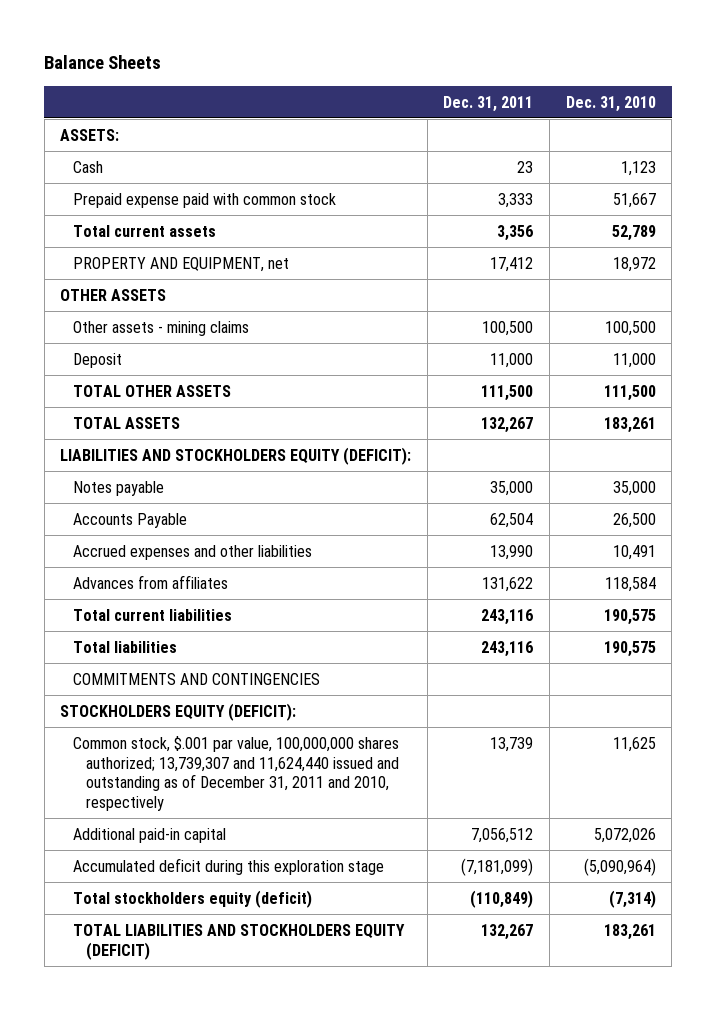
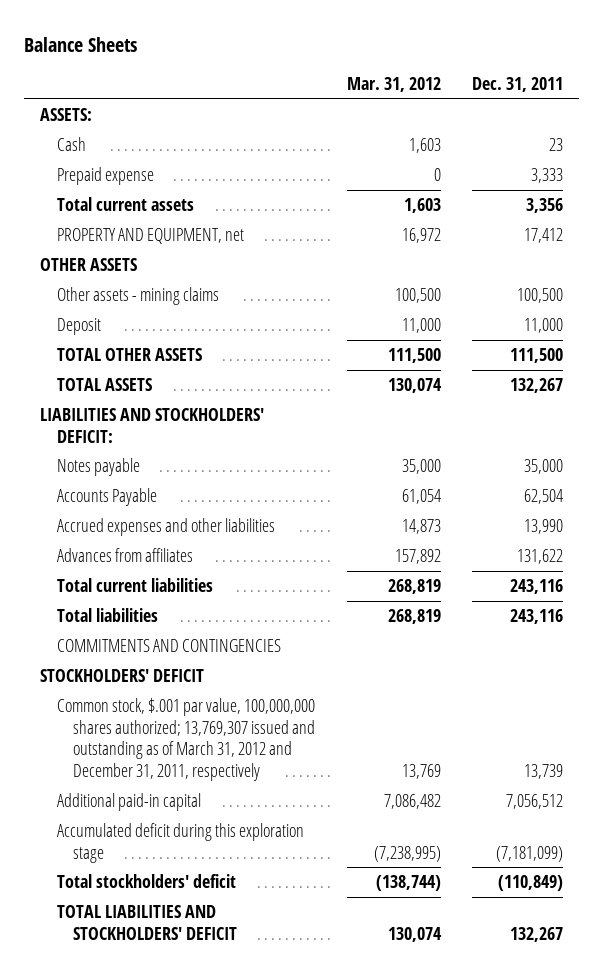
[565,95,656,112] Dec. 31, 2010 -> none
none -> [346,77,441,93] Mar. 31, 2012
[73,192,337,208] Prepaid expense paid with common stock -> [56,167,154,186] Prepaid expense
[60,446,412,465] LIABILITIES AND STOCKHOLDERS EQUITY (DEFICIT): -> [40,408,265,443] LIABILITIES AND STOCKHOLDERS' DEFICIT:
[60,702,297,721] STOCKHOLDERS EQUITY (DEFICIT): -> [40,669,205,683] STOCKHOLDERS' DEFICIT
[73,735,400,811] Common stock, $.001 par value, 100,000,000 shares authorized; 13,739,307 and 11,624,440 issued and outstanding as of December 31, 2011 and 2010, respectively -> [56,698,316,781] Common stock, $.001 par value, 100,000,000 shares authorized; 13,769,307 issued and outstanding as of March 31, 2012 and December 31, 2011, respectively
[73,889,313,908] Total stockholders equity (deficit) -> [56,874,236,889] Total stockholders' deficit
[73,923,406,960] TOTAL LIABILITIES AND STOCKHOLDERS EQUITY (DEFICIT) -> [56,905,238,940] TOTAL LIABILITIES AND STOCKHOLDERS' DEFICIT

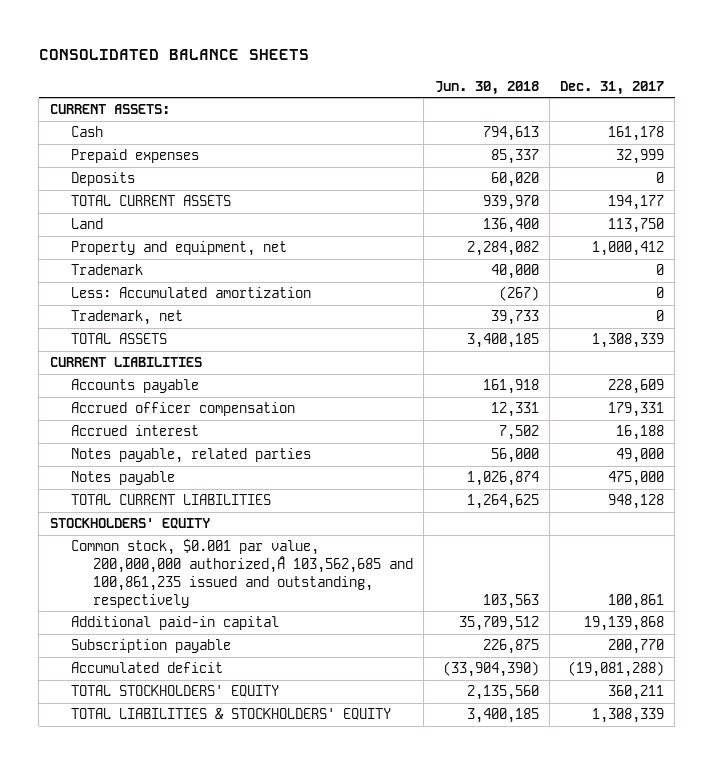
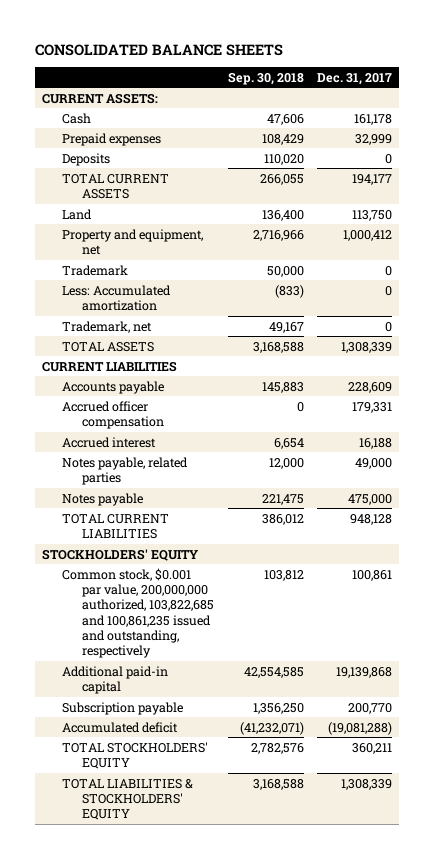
[434,80,539,95] Jun. 30, 2018 -> none
none -> [227,71,304,85] Sep. 30, 2018
[71,539,414,608] Common stock, $0.001 par value, 200,000,000 authorized,Â 103,562,685 and 100,861,235 issued and outstanding, respectively -> [61,567,214,659] Common stock, $0.001 par value, 200,000,000 authorized, 103,822,685 and 100,861,235 issued and outstanding, respectively

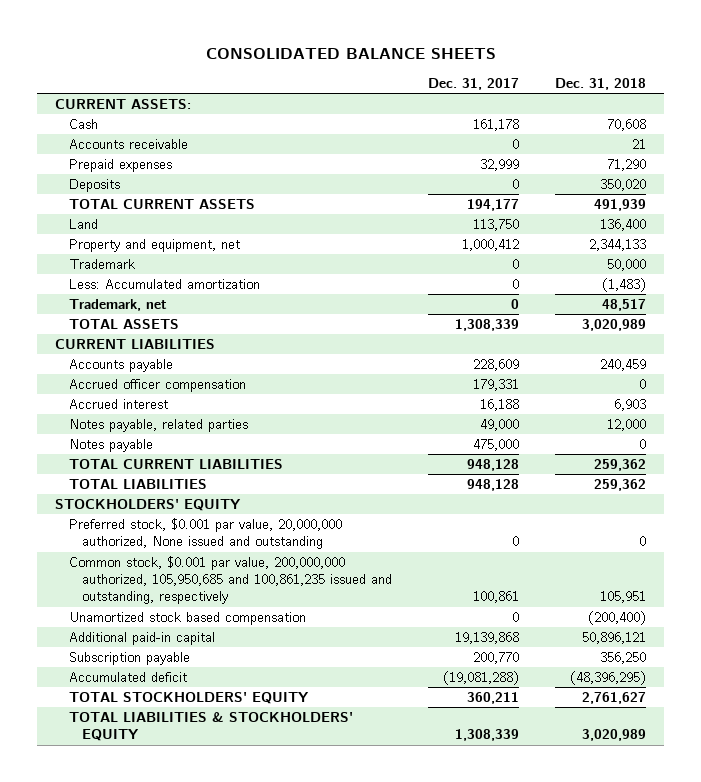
[227,71,304,85] Sep. 30, 2018 -> none
none -> [554,78,646,91] Dec. 31, 2018
none -> [68,139,188,150] Accounts receivable
none -> [68,479,207,490] TOTAL LIABILITIES
none -> [68,518,342,550] Preferred stock, $0.001 par value, 20,000,000 authorized, None issued and outstanding
[61,567,214,659] Common stock, $0.001 par value, 200,000,000 authorized, 103,822,685 and 100,861,235 issued and outstanding, respectively -> [68,556,393,605] Common stock, $0.001 par value, 200,000,000 authorized, 105,950,685 and 100,861,235 issued and outstanding, respectively
none -> [68,612,306,626] Unamortized stock based compensation

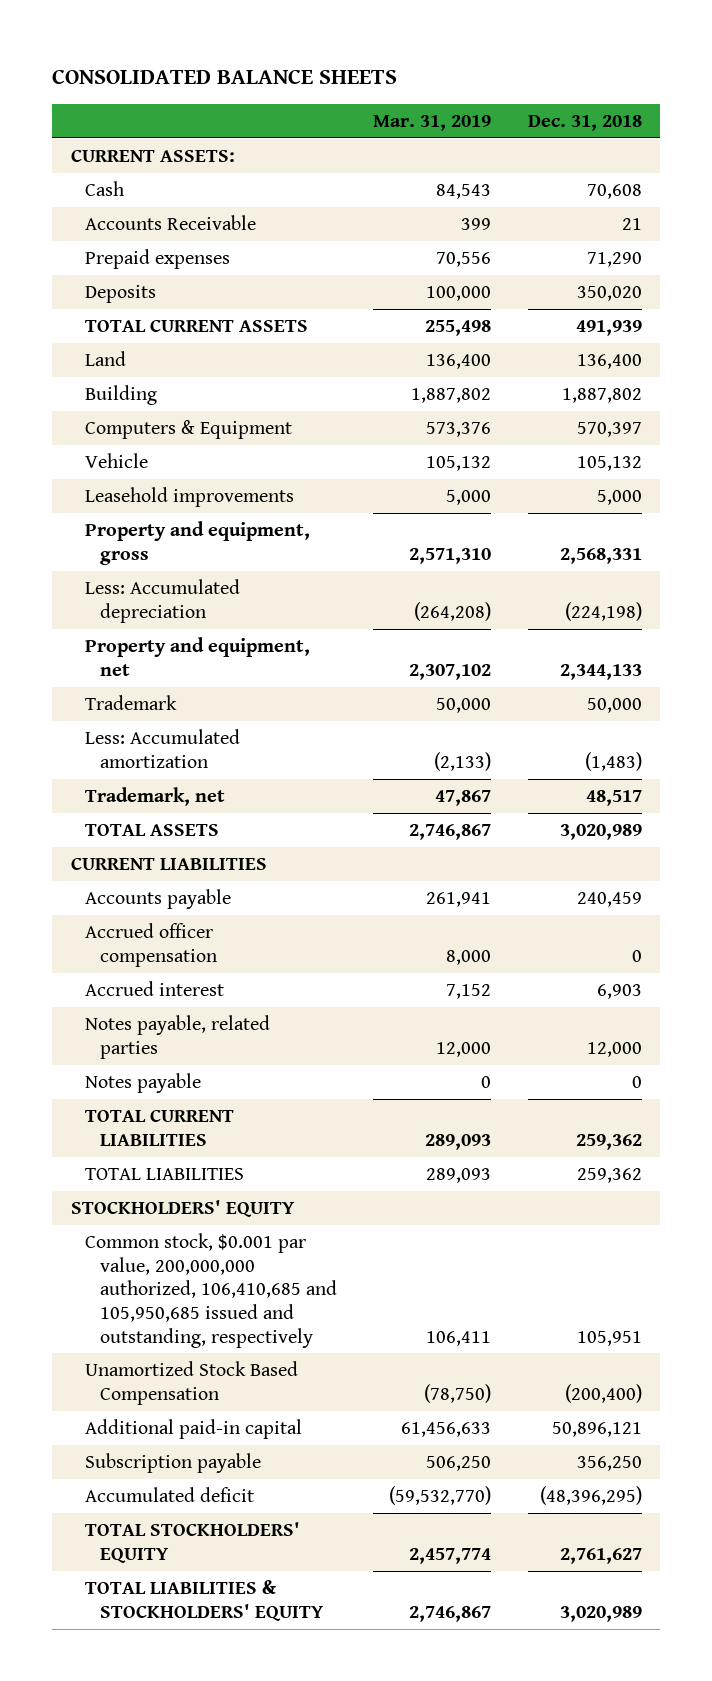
[427,78,519,91] Dec. 31, 2017 -> none
none -> [373,115,492,132] Mar. 31, 2019
[68,139,188,150] Accounts receivable -> [85,215,257,231] Accounts Receivable
none -> [85,385,158,406] Building
none -> [85,420,293,440] Computers & Equipment
none -> [85,453,149,469] Vehicle
none -> [85,487,295,508] Leasehold improvements
none -> [85,521,311,565] Property and equipment, gross
none -> [85,579,241,623] Less: Accumulated depreciation
[68,518,342,550] Preferred stock, $0.001 par value, 20,000,000 authorized, None issued and outstanding -> none
[68,556,393,605] Common stock, $0.001 par value, 200,000,000 authorized, 105,950,685 and 100,861,235 issued and outstanding, respectively -> [85,1233,337,1348] Common stock, $0.001 par value, 200,000,000 authorized, 106,410,685 and 105,950,685 issued and outstanding, respectively
[68,612,306,626] Unamortized stock based compensation -> [85,1361,299,1405] Unamortized Stock Based Compensation

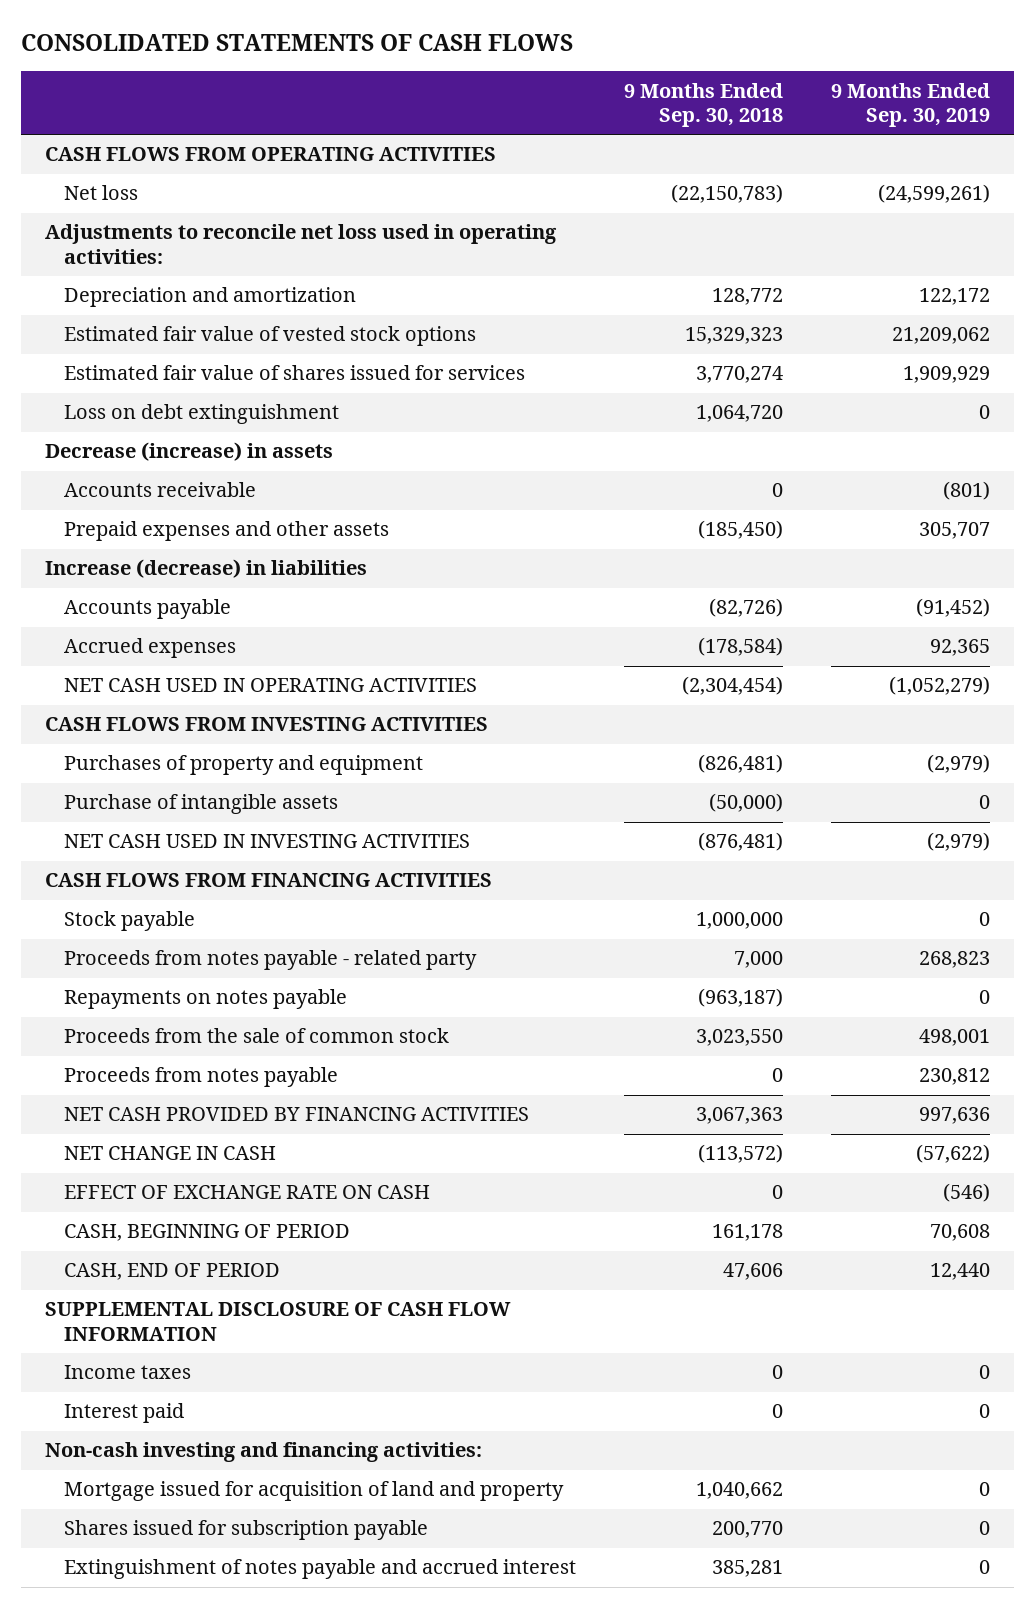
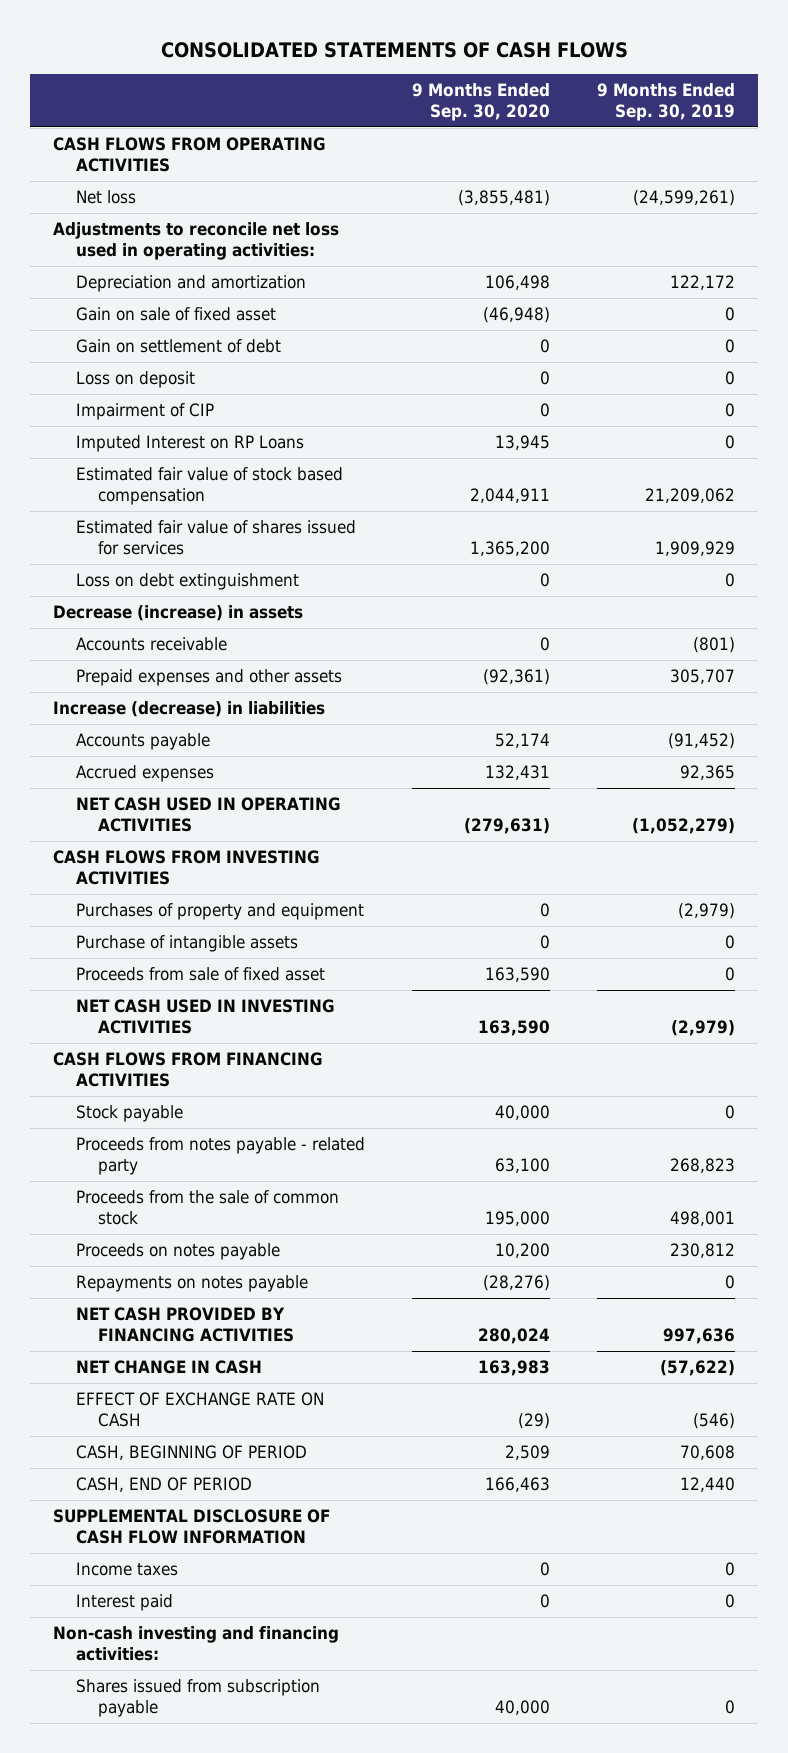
[624,82,784,128] 9 Months Ended Sep. 30, 2018 -> none
none -> [411,82,550,121] 9 Months Ended Sep. 30, 2020
none -> [75,307,276,322] Gain on sale of fixed asset
none -> [75,339,281,354] Gain on settlement of debt
none -> [75,371,195,389] Loss on deposit
none -> [75,403,214,421] Impairment of CIP
none -> [75,435,304,453] Imputed Interest on RP Loans
[64,326,477,347] Estimated fair value of vested stock options -> [75,467,343,506] Estimated fair value of stock based compensation
none -> [75,967,325,982] Proceeds from sale of fixed asset
[64,1067,339,1088] Proceeds from notes payable -> [75,1243,280,1261] Proceeds on notes payable
[64,989,348,1010] Repayments on notes payable -> [75,1275,308,1293] Repayments on notes payable
[64,1481,565,1502] Mortgage issued for acquisition of land and property -> none
[64,1559,577,1580] Extinguishment of notes payable and accrued interest -> none
[64,1520,429,1541] Shares issued for subscription payable -> [75,1679,320,1718] Shares issued from subscription payable

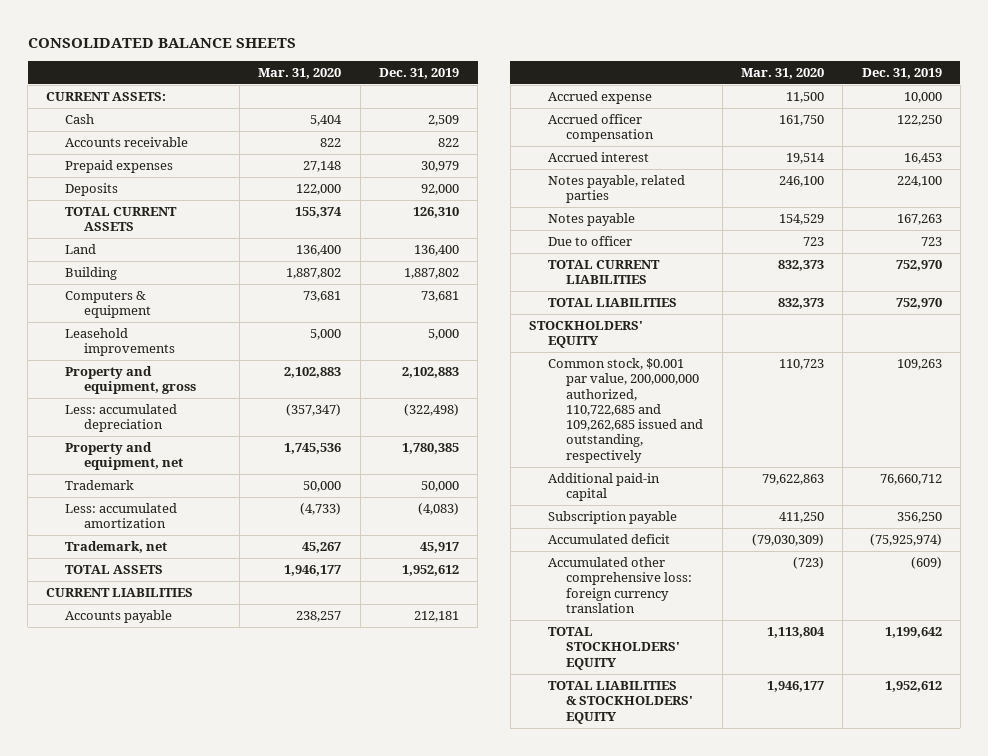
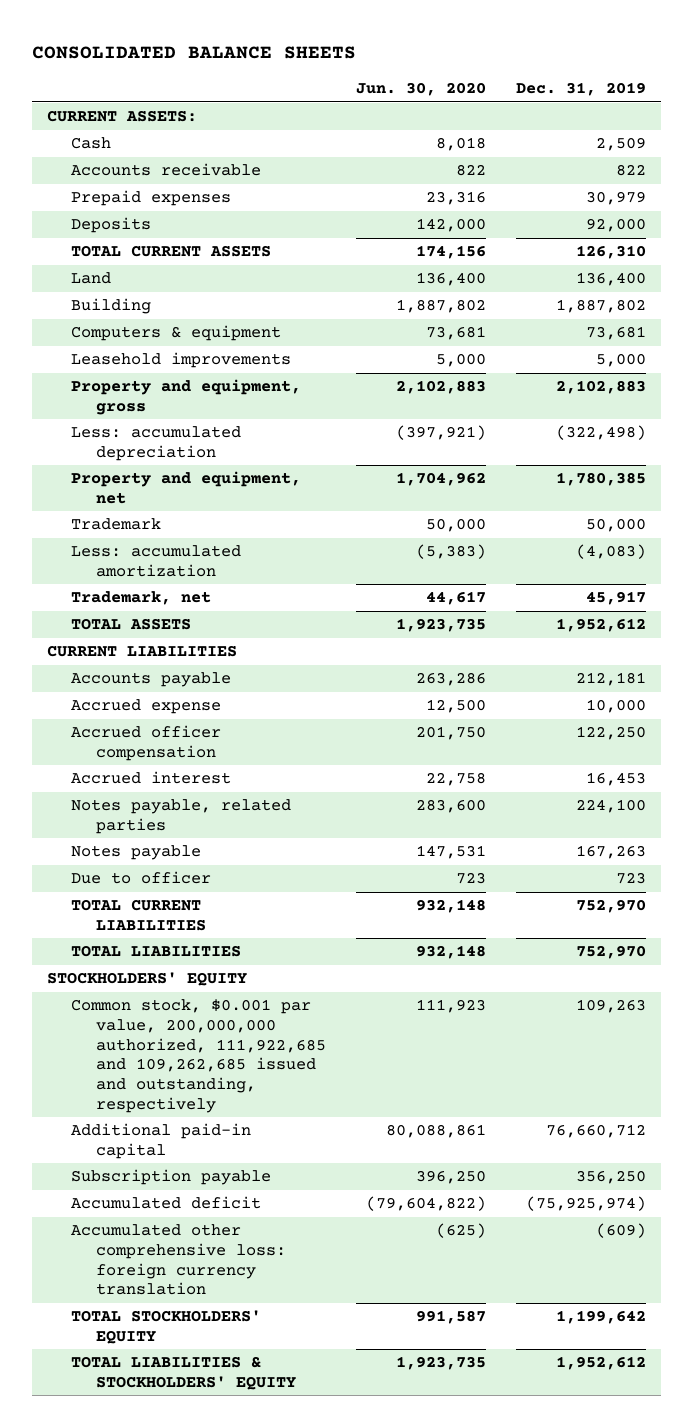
[258,67,342,79] Mar. 31, 2020 -> none
none -> [355,82,486,97] Jun. 30, 2020
[547,358,704,463] Common stock, $0.001 par value, 200,000,000 authorized, 110,722,685 and 109,262,685 issued and outstanding, respectively -> [71,999,326,1113] Common stock, $0.001 par value, 200,000,000 authorized, 111,922,685 and 109,262,685 issued and outstanding, respectively

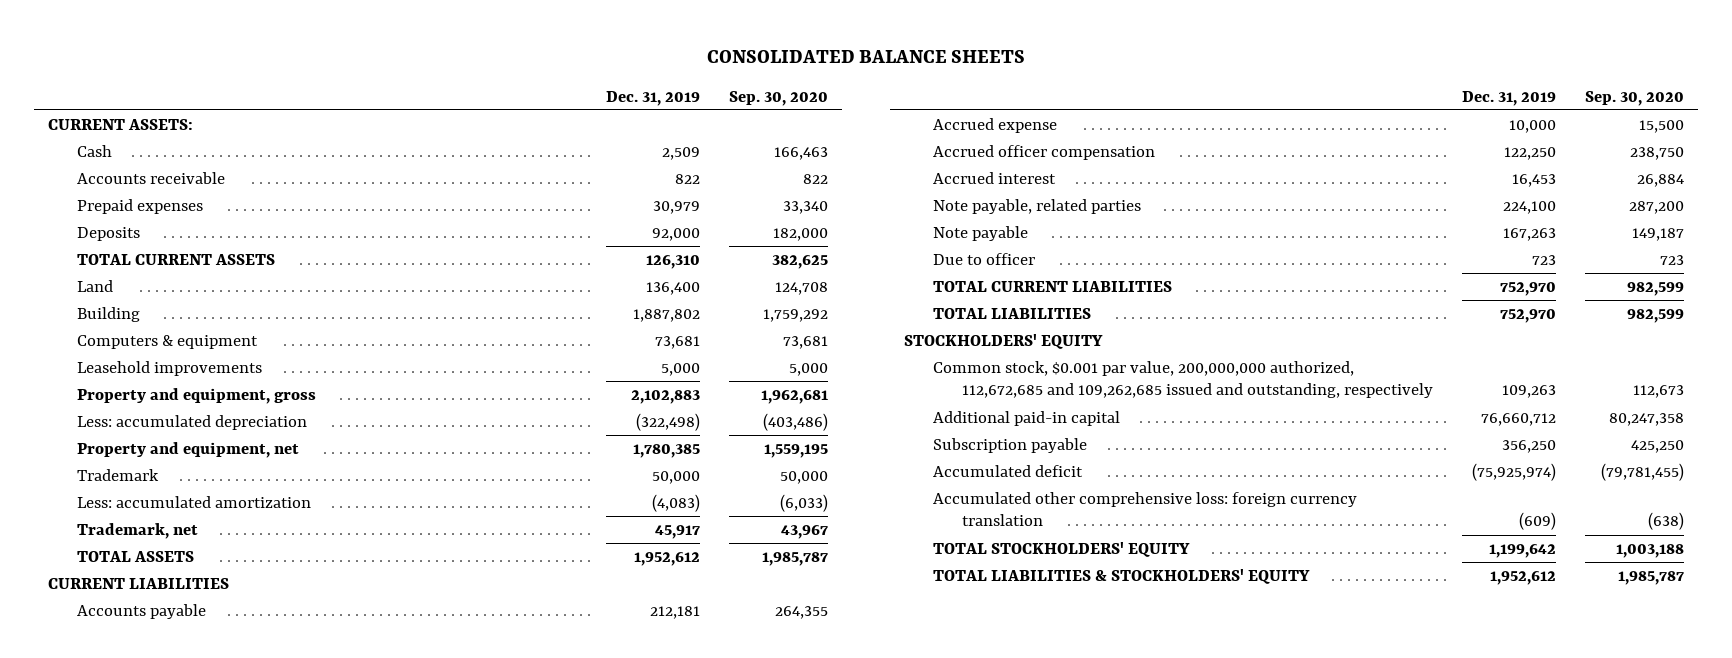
[355,82,486,97] Jun. 30, 2020 -> none
none -> [728,90,828,106] Sep. 30, 2020
[71,799,292,834] Notes payable, related parties -> [932,199,1141,215] Note payable, related parties
[71,845,202,861] Notes payable -> [932,226,1028,242] Note payable
[71,999,326,1113] Common stock, $0.001 par value, 200,000,000 authorized, 111,922,685 and 109,262,685 issued and outstanding, respectively -> [932,361,1433,399] Common stock, $0.001 par value, 200,000,000 authorized, 112,672,685 and 109,262,685 issued and outstanding, respectively

